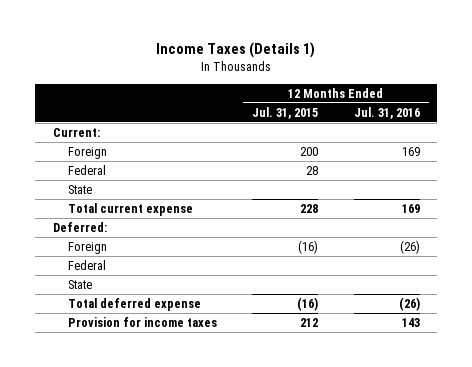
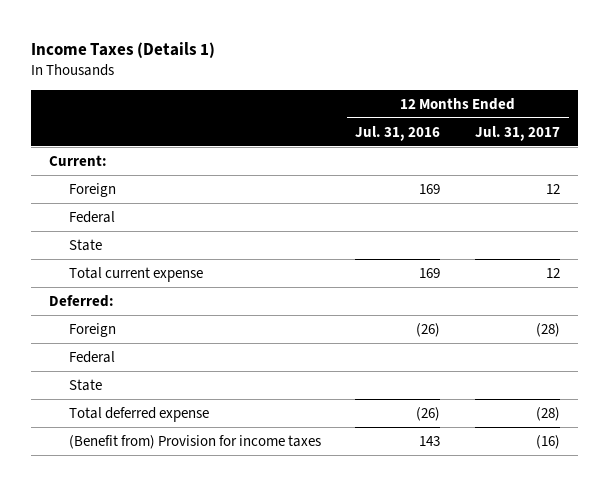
[252,106,319,119] Jul. 31, 2015 -> none
none -> [475,125,561,141] Jul. 31, 2017
[67,317,217,328] Provision for income taxes -> [68,434,321,449] (Benefit from) Provision for income taxes

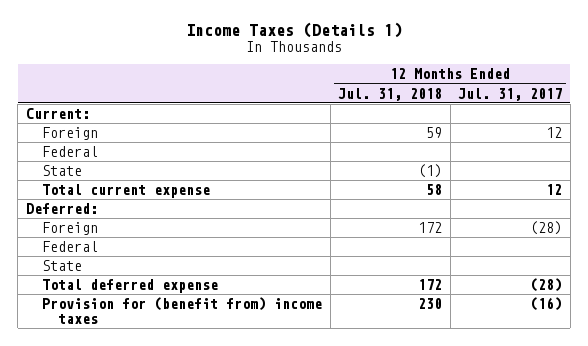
[355,125,441,141] Jul. 31, 2016 -> none
none -> [338,87,443,101] Jul. 31, 2018
[68,434,321,449] (Benefit from) Provision for income taxes -> [42,297,323,324] Provision for (benefit from) income taxes

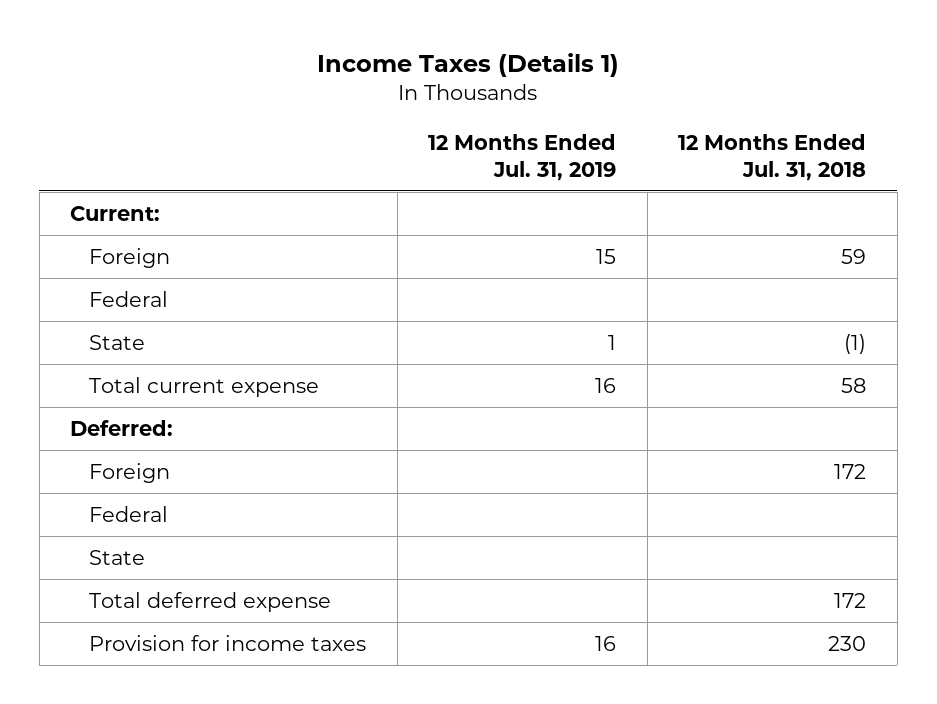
[458,87,563,101] Jul. 31, 2017 -> none
none -> [428,133,617,181] 12 Months Ended Jul. 31, 2019
[42,297,323,324] Provision for (benefit from) income taxes -> [89,634,367,651] Provision for income taxes

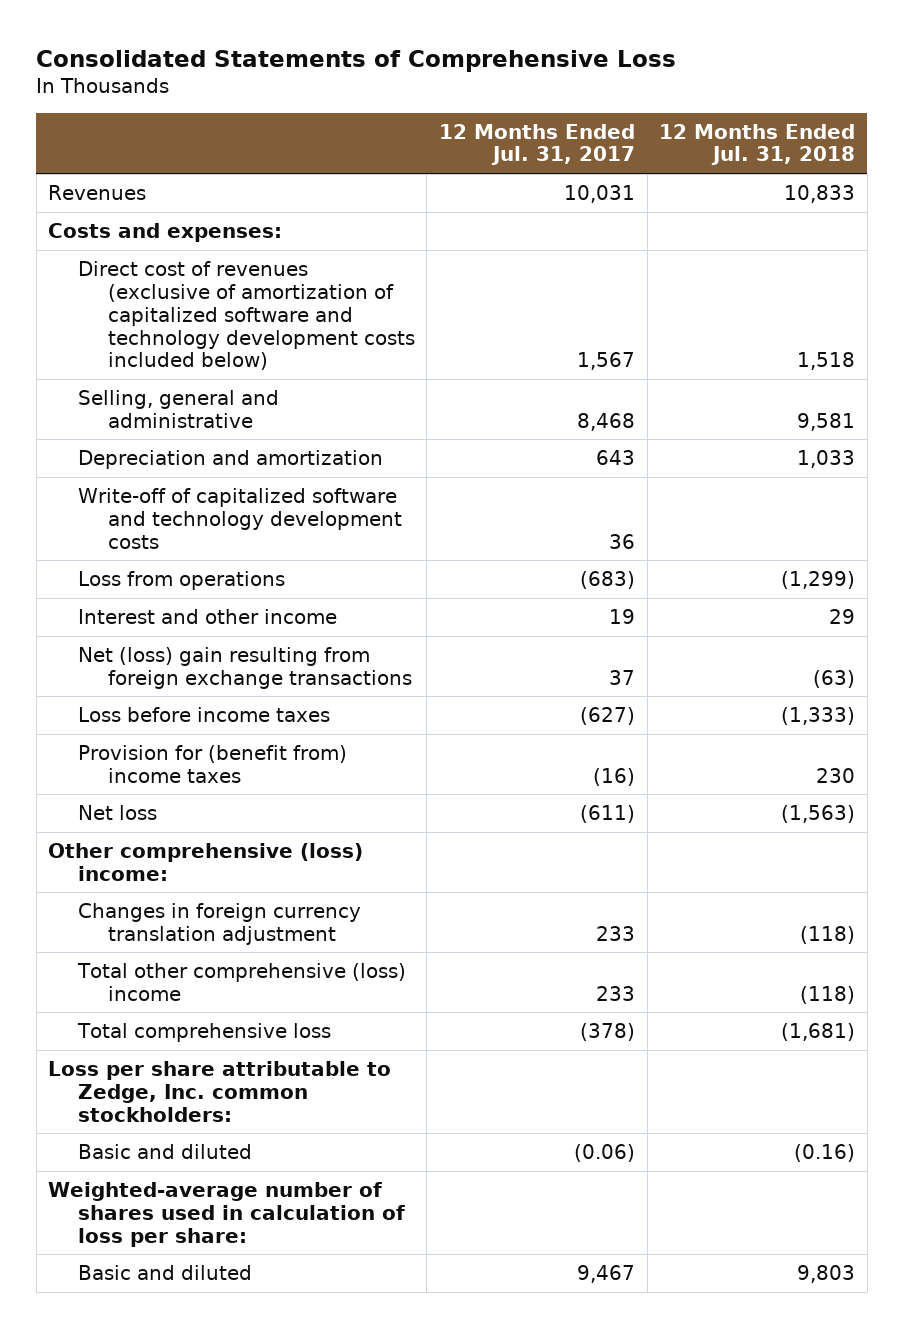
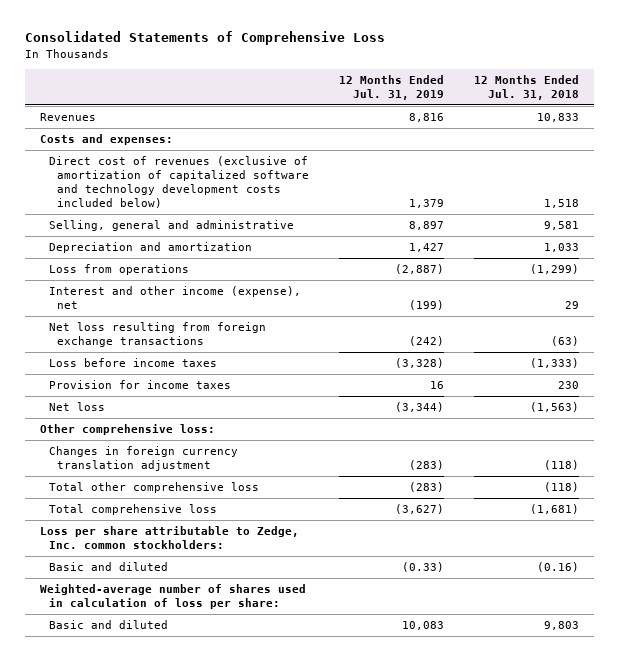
[438,123,635,166] 12 Months Ended Jul. 31, 2017 -> none
none -> [339,74,445,100] 12 Months Ended Jul. 31, 2019
[78,487,402,549] Write-off of capitalized software and technology development costs -> none
[78,608,338,624] Interest and other income -> [48,286,301,310] Interest and other income (expense), net
[78,646,412,689] Net (loss) gain resulting from foreign exchange transactions -> [48,322,266,348] Net loss resulting from foreign exchange transactions
[78,744,348,783] Provision for (benefit from) income taxes -> [48,380,231,390] Provision for income taxes
[48,842,364,881] Other comprehensive (loss) income: -> [39,424,215,436] Other comprehensive loss:
[77,962,407,1001] Total other comprehensive (loss) income -> [48,482,259,494] Total other comprehensive loss

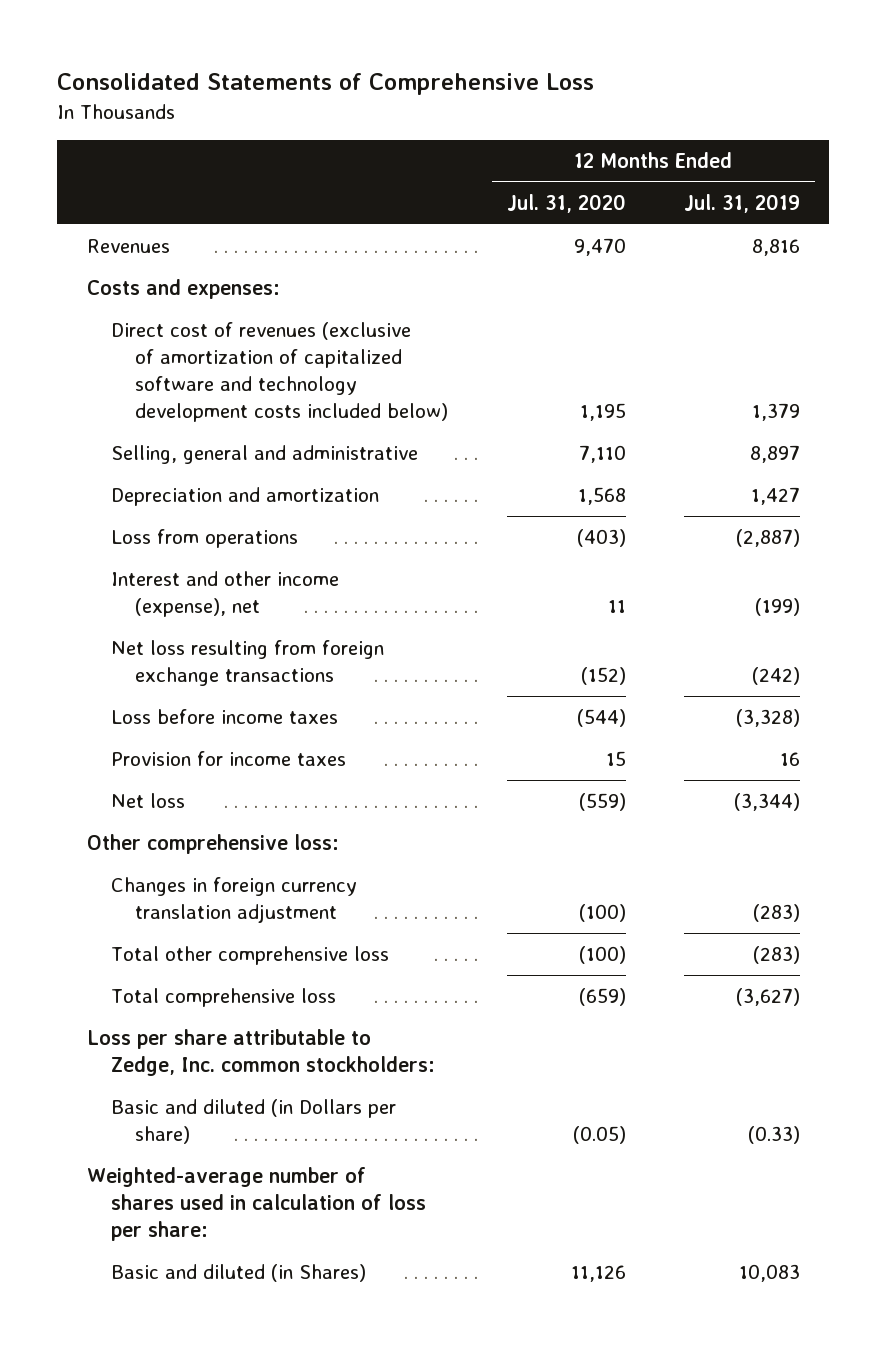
[473,74,579,100] 12 Months Ended Jul. 31, 2018 -> none
none -> [506,194,626,214] Jul. 31, 2020
[48,562,168,572] Basic and diluted -> [110,1099,396,1145] Basic and diluted (in Dollars per share)
[48,620,168,630] Basic and diluted -> [110,1264,366,1283] Basic and diluted (in Shares)

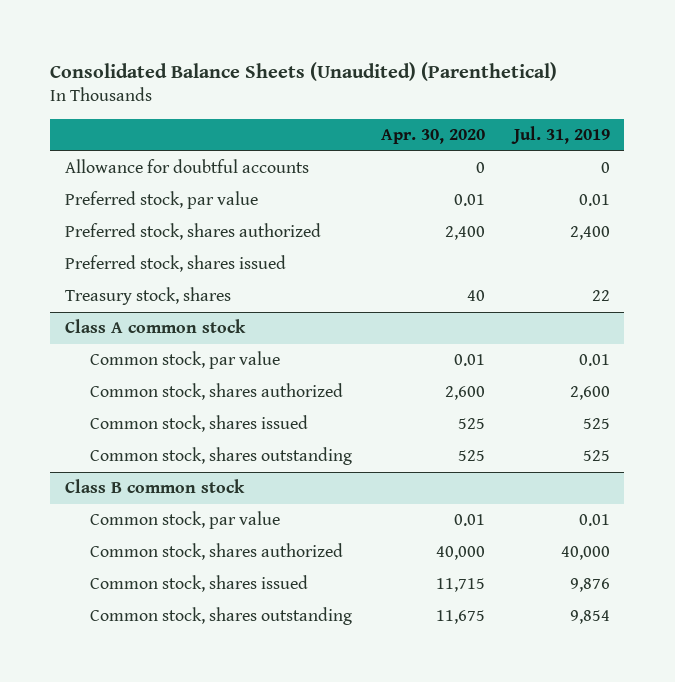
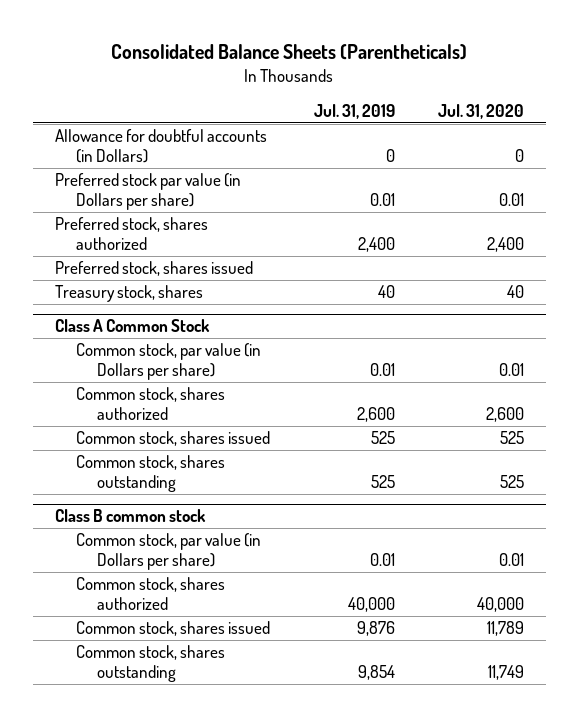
[50,61,558,81] Consolidated Balance Sheets (Unaudited) (Parenthetical) -> [111,43,468,60] Consolidated Balance Sheets (Parentheticals)
[381,129,486,145] Apr. 30, 2020 -> none
none -> [438,103,525,119] Jul. 31, 2020
[64,159,309,174] Allowance for doubtful accounts -> [54,129,267,164] Allowance for doubtful accounts (in Dollars)
[64,191,258,210] Preferred stock, par value -> [54,173,241,211] Preferred stock par value (in Dollars per share)
[591,290,610,302] 22 -> [377,285,395,299] 40
[64,319,246,334] Class A common stock -> [54,319,210,333] Class A Common Stock
[90,351,281,370] Common stock, par value -> [75,343,261,381] Common stock, par value (in Dollars per share)
[90,511,281,530] Common stock, par value -> [75,533,261,571] Common stock, par value (in Dollars per share)

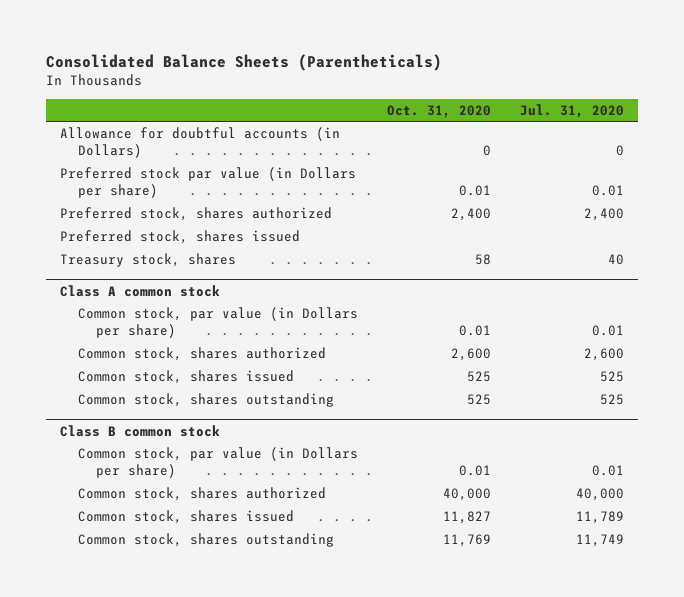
[313,103,395,119] Jul. 31, 2019 -> none
none -> [387,104,492,118] Oct. 31, 2020
[54,319,210,333] Class A Common Stock -> [60,284,221,297] Class A common stock

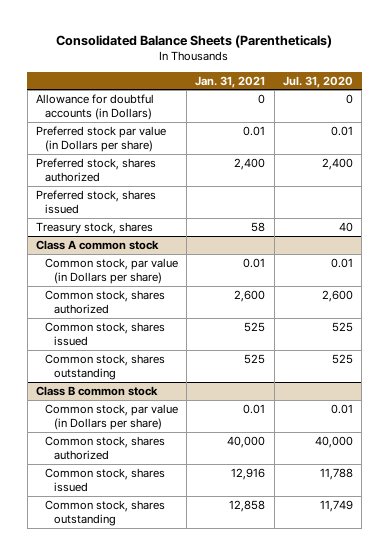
[387,104,492,118] Oct. 31, 2020 -> none
none -> [195,75,266,88] Jan. 31, 2021
[575,511,624,525] 11,789 -> [320,467,354,480] 11,788

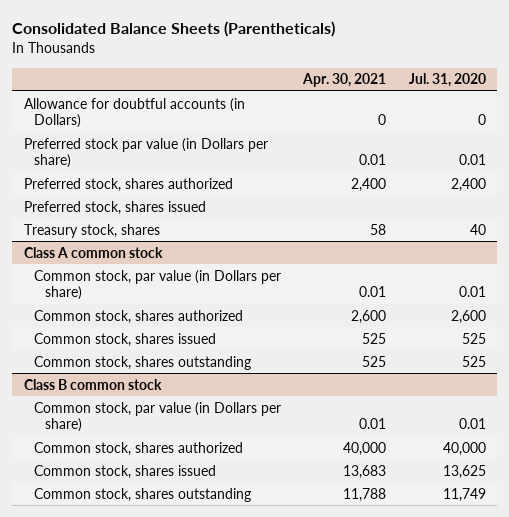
[195,75,266,88] Jan. 31, 2021 -> none
none -> [302,73,387,88] Apr. 30, 2021
[320,467,354,480] 11,788 -> [442,464,486,479] 13,625

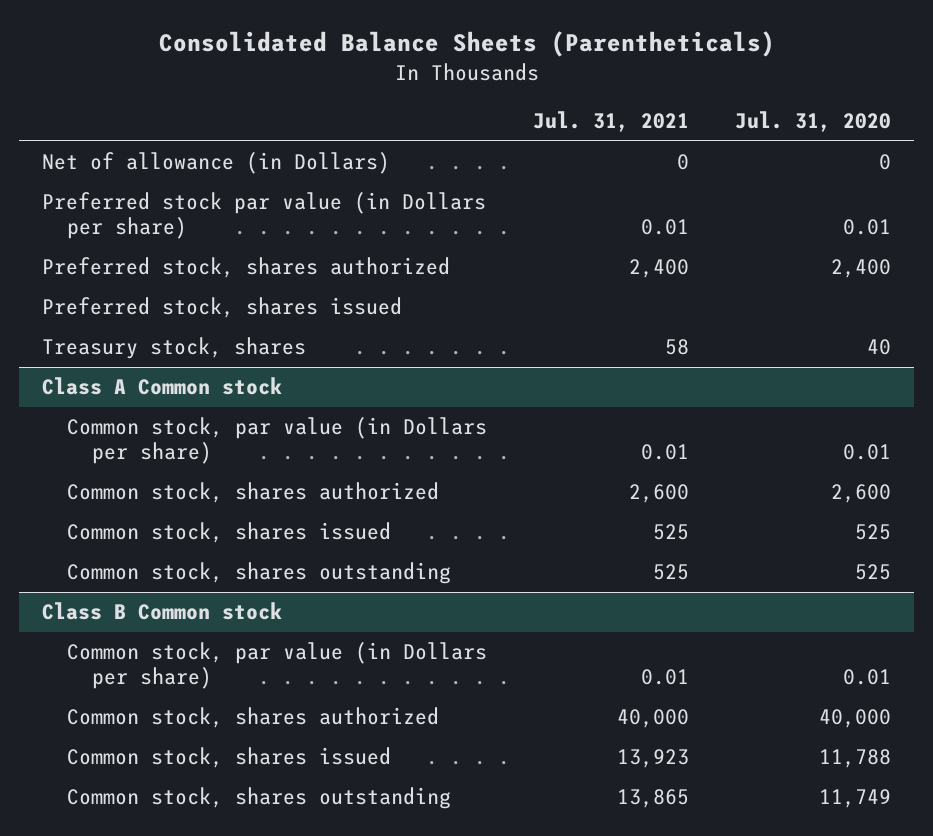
[302,73,387,88] Apr. 30, 2021 -> none
none -> [533,111,690,133] Jul. 31, 2021
[23,97,245,129] Allowance for doubtful accounts (in Dollars) -> [42,152,391,175] Net of allowance (in Dollars)
[23,246,163,258] Class A common stock -> [42,377,283,396] Class A Common stock
[23,378,162,390] Class B common stock -> [42,602,283,621] Class B Common stock
[442,464,486,479] 13,625 -> [819,749,892,769] 11,788

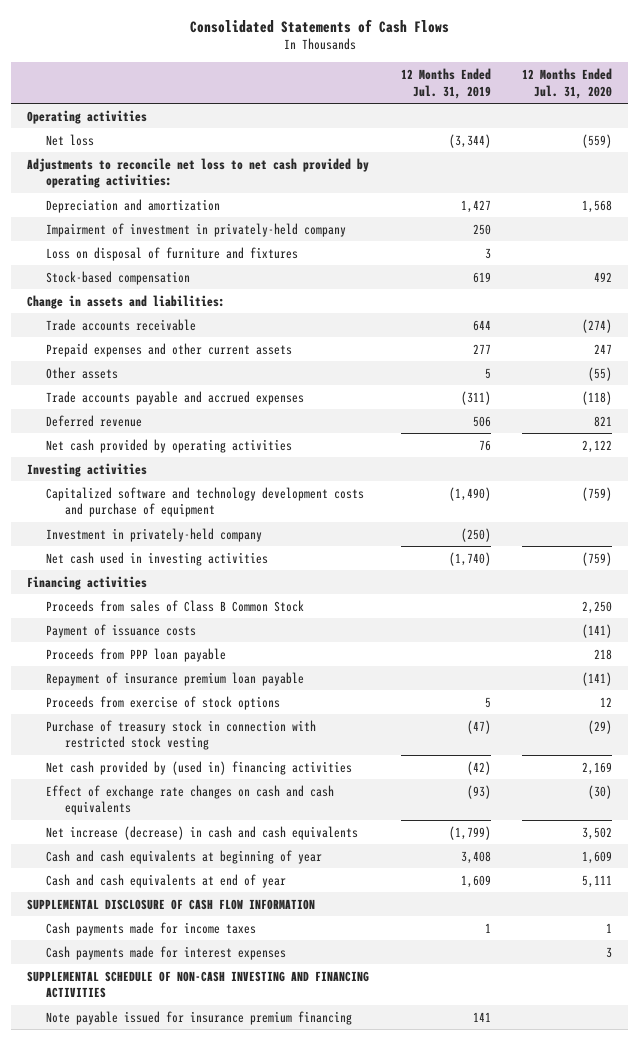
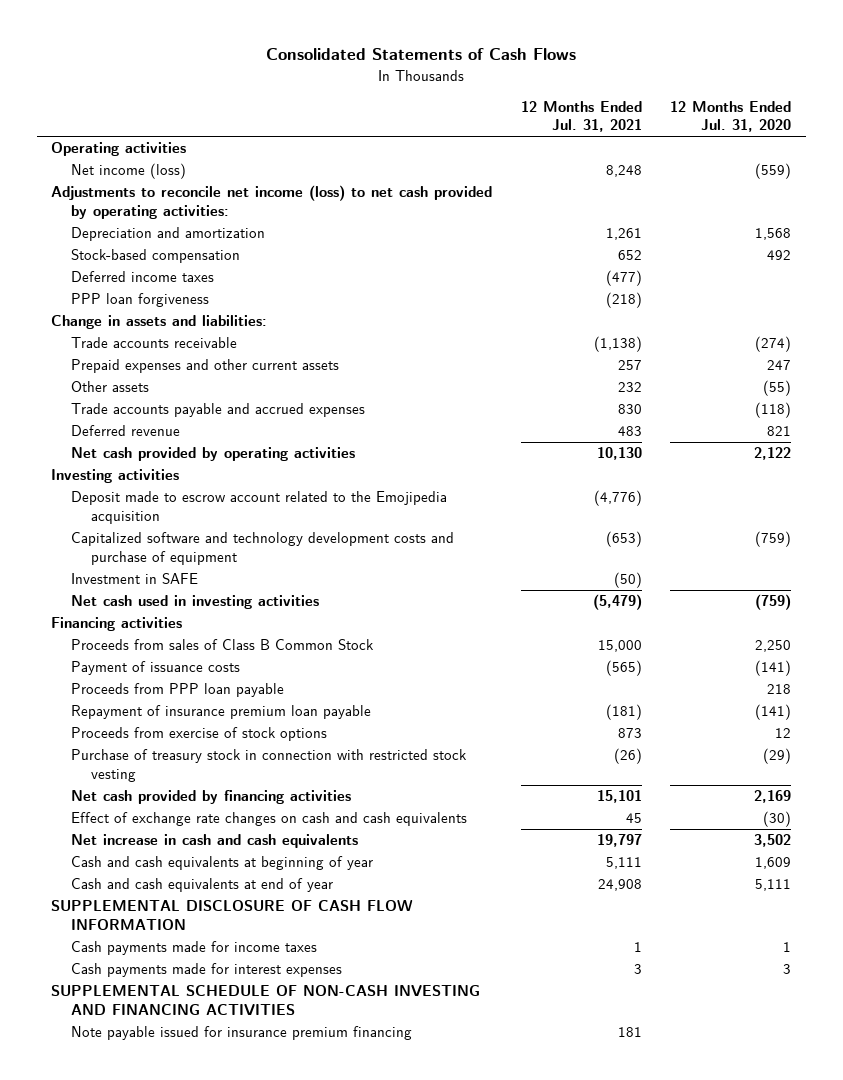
[400,67,491,99] 12 Months Ended Jul. 31, 2019 -> none
none -> [520,101,642,133] 12 Months Ended Jul. 31, 2021
[46,133,95,146] Net loss -> [71,163,187,180] Net income (loss)
[27,157,370,189] Adjustments to reconcile net loss to net cash provided by operating activities: -> [51,185,493,219] Adjustments to reconcile net income (loss) to net cash provided by operating activities:
[46,222,347,237] Impairment of investment in privately-held company -> none
[46,246,299,261] Loss on disposal of furniture and fixtures -> none
none -> [71,271,215,283] Deferred income taxes
none -> [71,293,210,308] PPP loan forgiveness
none -> [71,491,448,524] Deposit made to escrow account related to the Emojipedia acquisition
[46,527,263,542] Investment in privately-held company -> none
none -> [71,573,199,585] Investment in SAFE
[46,760,353,775] Net cash provided by (used in) financing activities -> [71,790,352,805] Net cash provided by financing activities
[46,825,359,840] Net increase (decrease) in cash and cash equivalents -> [71,834,359,849] Net increase in cash and cash equivalents

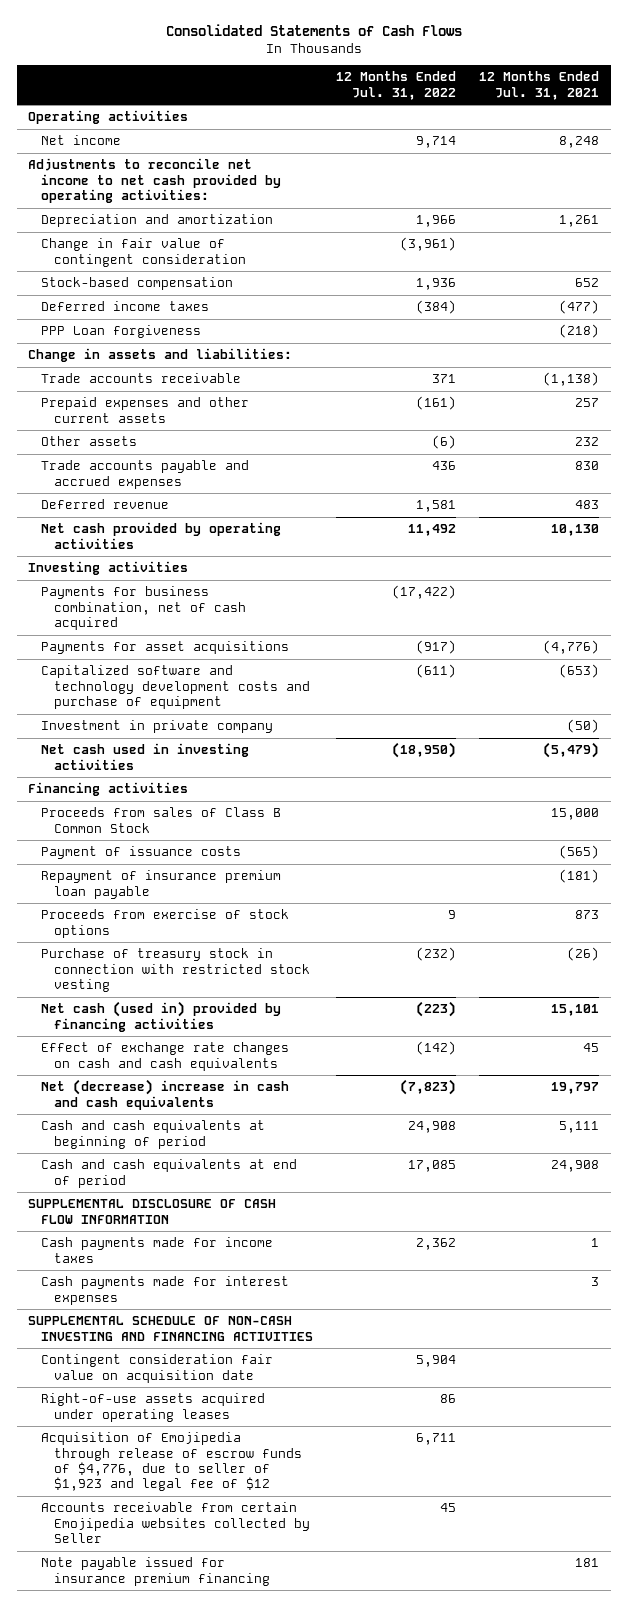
[670,101,792,133] 12 Months Ended Jul. 31, 2020 -> none
none -> [336,71,457,100] 12 Months Ended Jul. 31, 2022
[71,163,187,180] Net income (loss) -> [41,135,122,146] Net income
[51,185,493,219] Adjustments to reconcile net income (loss) to net cash provided by operating activities: -> [28,158,282,203] Adjustments to reconcile net income to net cash provided by operating activities:
none -> [41,238,246,267] Change in fair value of contingent consideration
[71,293,210,308] PPP loan forgiveness -> [41,325,202,339] PPP Loan forgiveness
none -> [41,586,246,630] Payments for business combination, net of cash acquired
[71,491,448,524] Deposit made to escrow account related to the Emojipedia acquisition -> [41,641,290,655] Payments for asset acquisitions
[71,573,199,585] Investment in SAFE -> none
none -> [41,720,274,734] Investment in private company
[71,683,285,698] Proceeds from PPP loan payable -> none
[71,790,352,805] Net cash provided by financing activities -> [41,1001,282,1032] Net cash (used in) provided by financing activities
[71,834,359,849] Net increase in cash and cash equivalents -> [41,1079,290,1110] Net (decrease) increase in cash and cash equivalents
[71,856,374,871] Cash and cash equivalents at beginning of year -> [41,1120,266,1149] Cash and cash equivalents at beginning of period
[71,878,334,893] Cash and cash equivalents at end of year -> [41,1159,298,1188] Cash and cash equivalents at end of period
none -> [41,1354,274,1383] Contingent consideration fair value on acquisition date
none -> [41,1393,266,1422] Right-of-use assets acquired under operating leases
none -> [41,1432,302,1492] Acquisition of Emojipedia through release of escrow funds of $4,776, due to seller of $1,923 and legal fee of $12
none -> [41,1502,310,1543] Accounts receivable from certain Emojipedia websites collected by Seller

